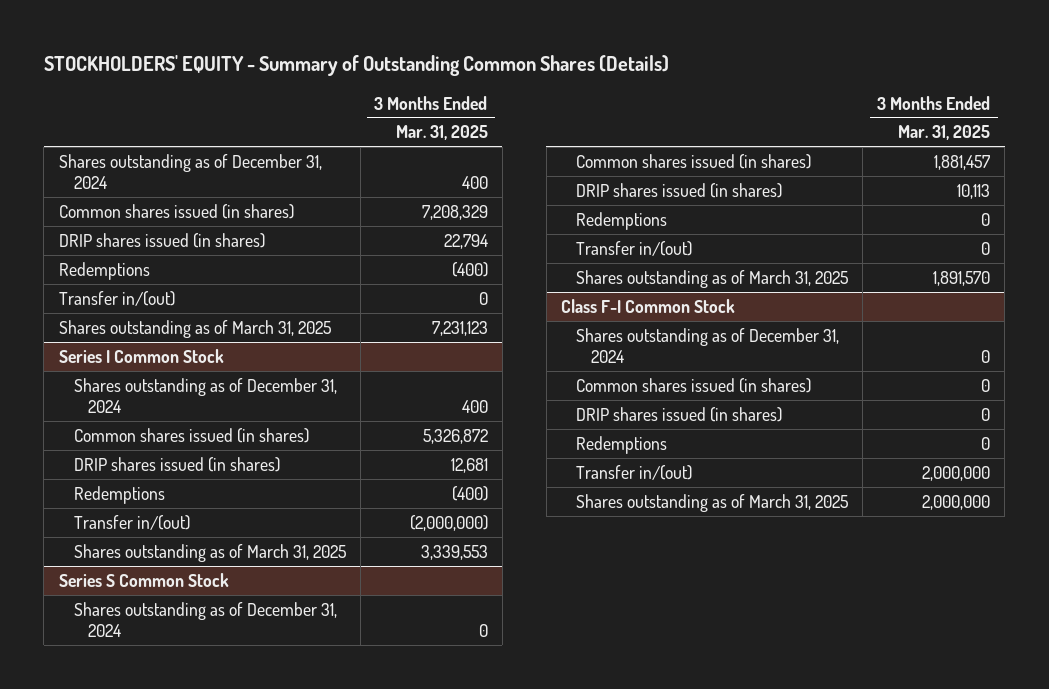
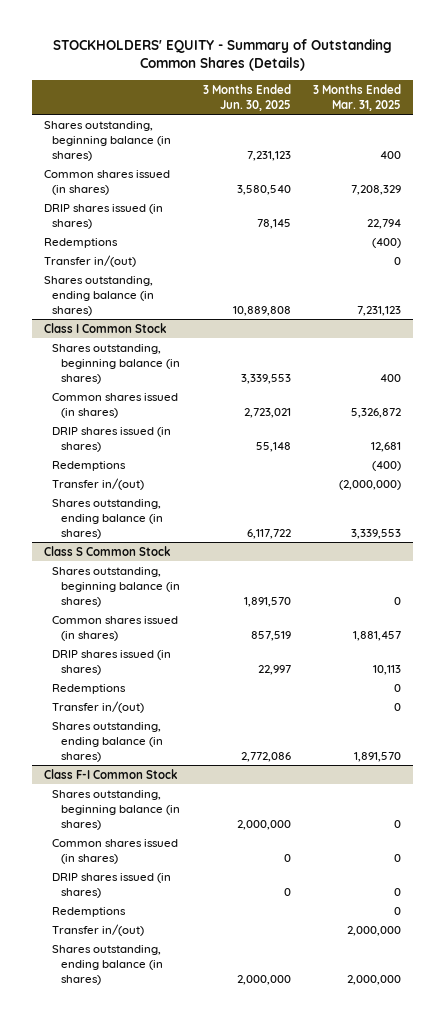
none -> [202,83,291,111] 3 Months Ended Jun. 30, 2025
[58,153,322,190] Shares outstanding as of December 31, 2024 -> [43,120,172,161] Shares outstanding, beginning balance (in shares)
[58,319,331,338] Shares outstanding as of March 31, 2025 -> [43,275,155,316] Shares outstanding, ending balance (in shares)
[58,348,224,363] Series I Common Stock -> [43,322,167,333] Class I Common Stock
[73,377,337,414] Shares outstanding as of December 31, 2024 -> [52,343,181,384] Shares outstanding, beginning balance (in shares)
[73,543,346,562] Shares outstanding as of March 31, 2025 -> [52,498,164,539] Shares outstanding, ending balance (in shares)
[58,572,229,587] Series S Common Stock -> [43,545,171,556] Class S Common Stock
[73,601,337,638] Shares outstanding as of December 31, 2024 -> [52,566,181,607] Shares outstanding, beginning balance (in shares)
[575,269,848,288] Shares outstanding as of March 31, 2025 -> [52,721,164,762] Shares outstanding, ending balance (in shares)
[575,327,839,364] Shares outstanding as of December 31, 2024 -> [52,789,181,830] Shares outstanding, beginning balance (in shares)
[575,493,848,512] Shares outstanding as of March 31, 2025 -> [52,944,164,985] Shares outstanding, ending balance (in shares)

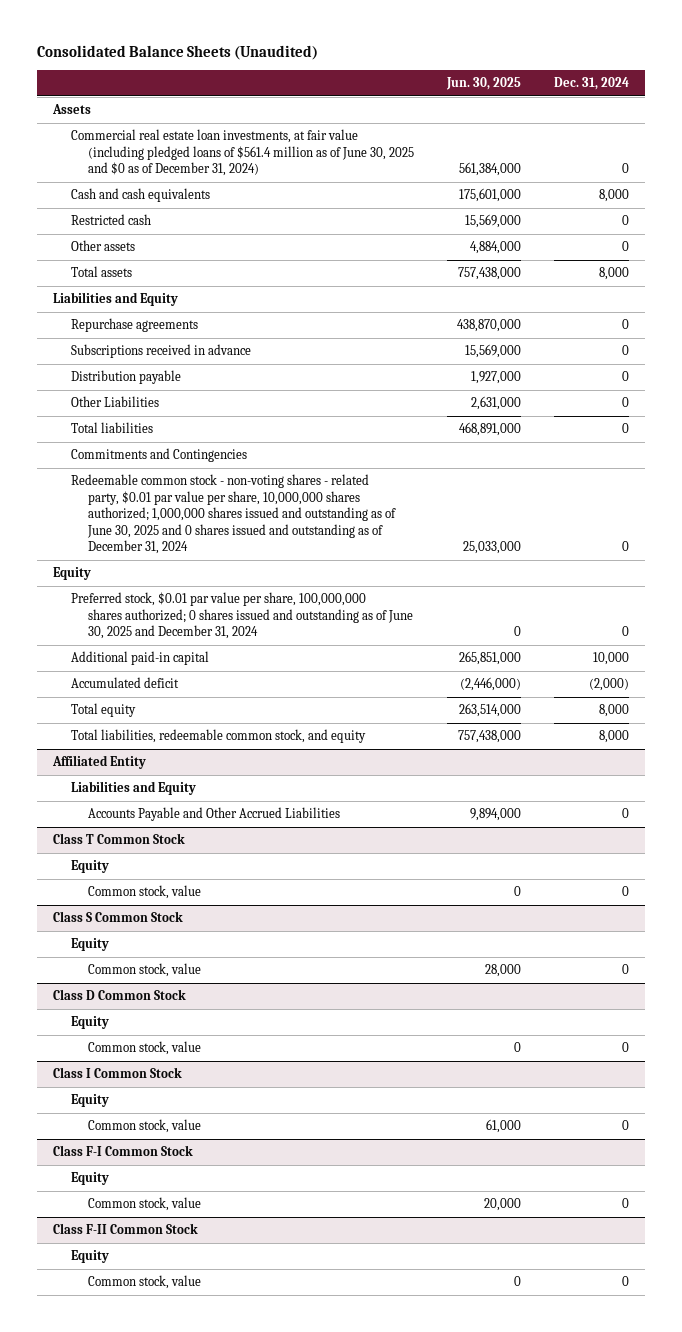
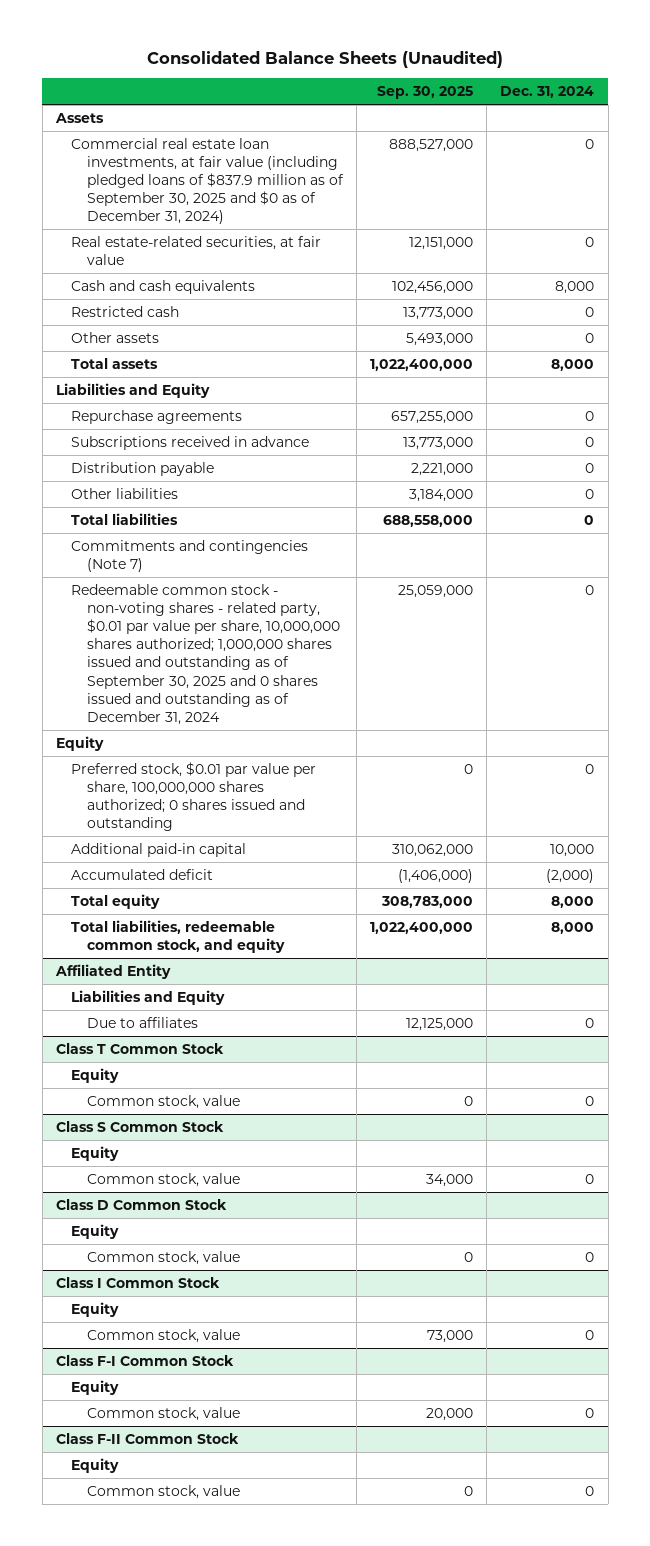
[445,77,521,91] Jun. 30, 2025 -> none
none -> [377,86,474,100] Sep. 30, 2025
[70,129,414,177] Commercial real estate loan investments, at fair value (including pledged loans of $561.4 million as of June 30, 2025 and $0 as of December 31, 2024) -> [71,137,344,225] Commercial real estate loan investments, at fair value (including pledged loans of $837.9 million as of September 30, 2025 and $0 as of December 31, 2024)
none -> [71,235,322,266] Real estate-related securities, at fair value
[70,396,159,408] Other Liabilities -> [71,487,179,499] Other liabilities
[70,448,247,463] Commitments and Contingencies -> [71,539,309,573] Commitments and contingencies (Note 7)
[70,474,396,555] Redeemable common stock - non-voting shares - related party, $0.01 par value per share, 10,000,000 shares authorized; 1,000,000 shares issued and outstanding as of June 30, 2025 and 0 shares issued and outstanding as of December 31, 2024 -> [71,583,340,725] Redeemable common stock - non-voting shares - related party, $0.01 par value per share, 10,000,000 shares authorized; 1,000,000 shares issued and outstanding as of September 30, 2025 and 0 shares issued and outstanding as of December 31, 2024
[70,592,413,640] Preferred stock, $0.01 par value per share, 100,000,000 shares authorized; 0 shares issued and outstanding as of June 30, 2025 and December 31, 2024 -> [71,761,317,832] Preferred stock, $0.01 par value per share, 100,000,000 shares authorized; 0 shares issued and outstanding
[87,807,340,822] Accounts Payable and Other Accrued Liabilities -> [86,1016,198,1028] Due to affiliates

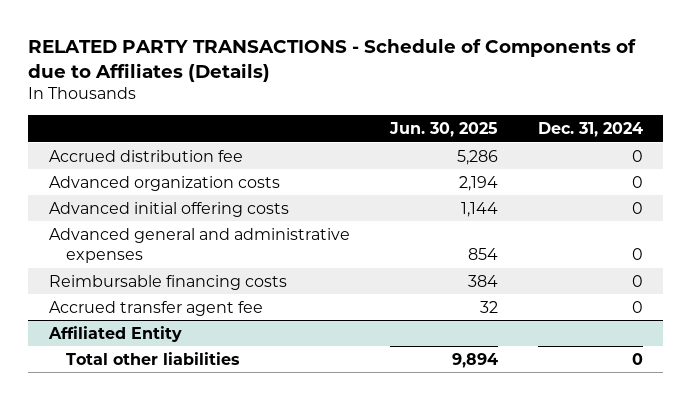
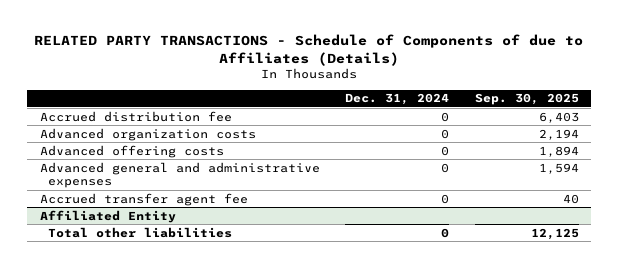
[388,122,498,138] Jun. 30, 2025 -> none
none -> [474,93,579,106] Sep. 30, 2025
[48,201,289,217] Advanced initial offering costs -> [39,144,224,158] Advanced offering costs
[48,274,287,290] Reimbursable financing costs -> none

